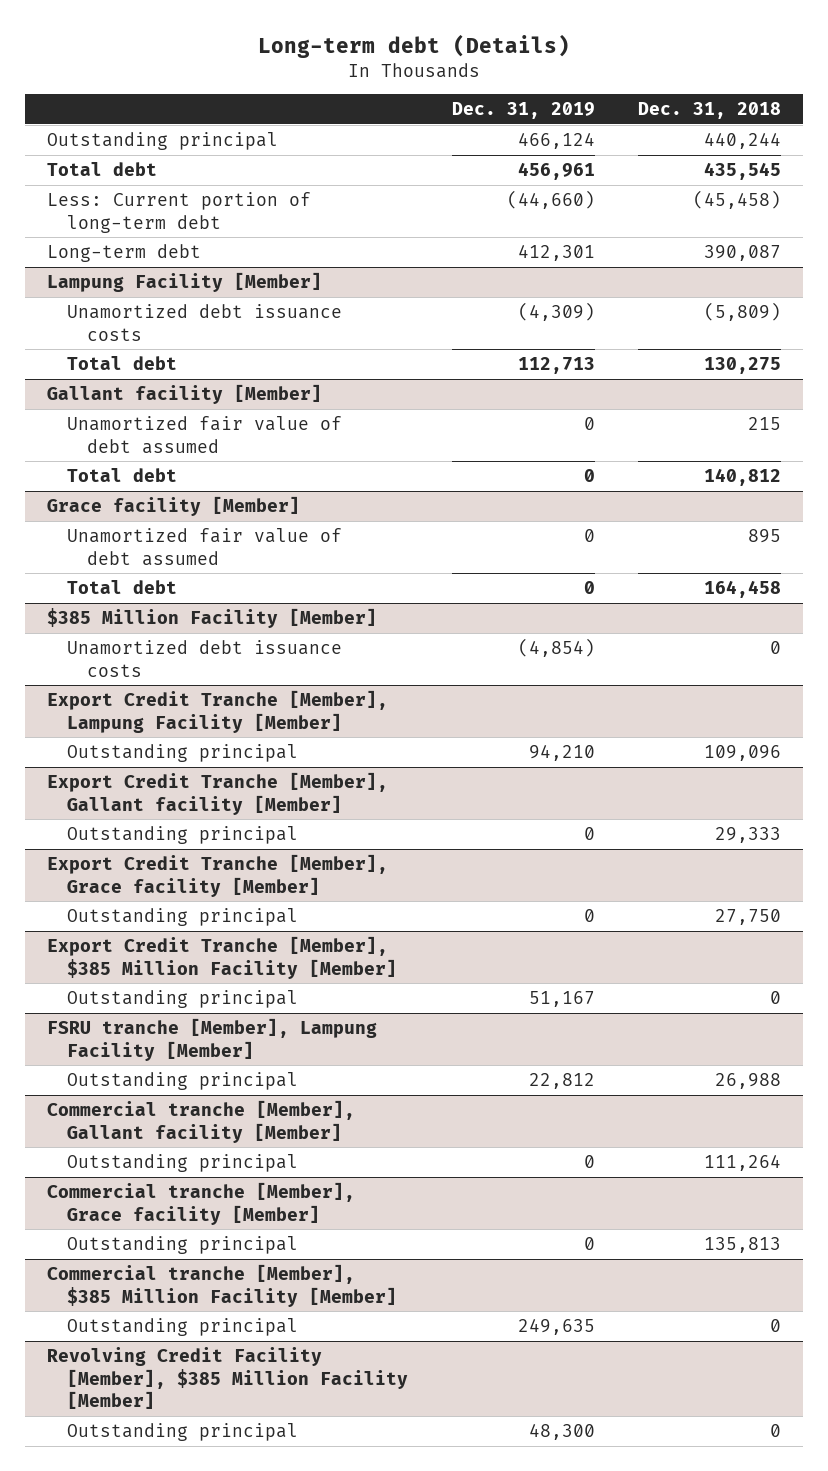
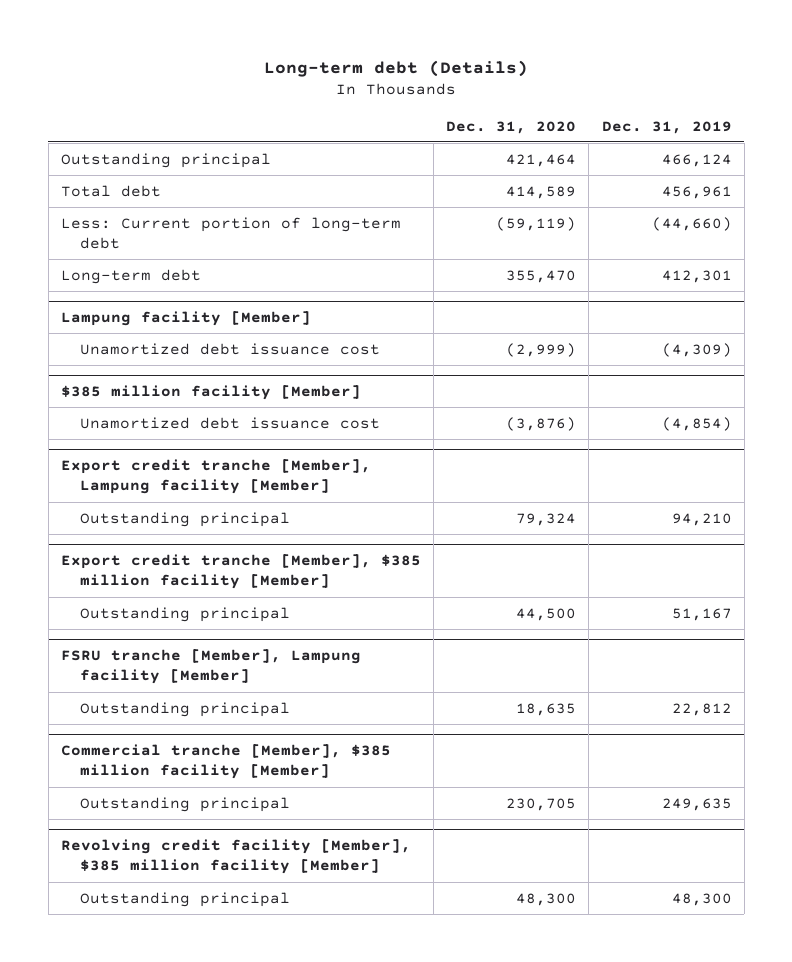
[638,102,782,120] Dec. 31, 2018 -> none
none -> [446,120,577,134] Dec. 31, 2020
[66,356,177,371] Total debt -> none
[47,384,323,405] Gallant facility [Member] -> none
[66,416,342,454] Unamortized fair value of debt assumed -> none
[66,468,177,483] Total debt -> none
[47,496,301,517] Grace facility [Member] -> none
[66,528,342,566] Unamortized fair value of debt assumed -> none
[66,580,177,595] Total debt -> none
[47,272,323,293] Lampung Facility [Member] -> [60,310,311,326] Lampung facility [Member]
[66,304,342,341] Unamortized debt issuance costs -> [79,342,380,355] Unamortized debt issuance cost
[47,608,378,629] $385 Million Facility [Member] -> [60,384,361,400] $385 million facility [Member]
[66,640,342,677] Unamortized debt issuance costs -> [79,416,380,429] Unamortized debt issuance cost
[47,690,389,733] Export Credit Tranche [Member], Lampung Facility [Member] -> [60,458,371,495] Export credit tranche [Member], Lampung facility [Member]
[47,772,389,815] Export Credit Tranche [Member], Gallant facility [Member] -> none
[66,826,298,845] Outstanding principal -> none
[47,854,389,897] Export Credit Tranche [Member], Grace facility [Member] -> none
[66,908,298,927] Outstanding principal -> none
[47,936,397,979] Export Credit Tranche [Member], $385 Million Facility [Member] -> [60,553,421,590] Export credit tranche [Member], $385 million facility [Member]
[47,1018,378,1061] FSRU tranche [Member], Lampung Facility [Member] -> [60,648,361,685] FSRU tranche [Member], Lampung facility [Member]
[47,1100,356,1143] Commercial tranche [Member], Gallant facility [Member] -> none
[66,1154,298,1173] Outstanding principal -> none
[47,1182,356,1225] Commercial tranche [Member], Grace facility [Member] -> none
[66,1236,298,1255] Outstanding principal -> none
[47,1264,397,1307] Commercial tranche [Member], $385 Million Facility [Member] -> [60,743,391,780] Commercial tranche [Member], $385 million facility [Member]
[47,1347,408,1410] Revolving Credit Facility [Member], $385 Million Facility [Member] -> [60,838,411,875] Revolving credit facility [Member], $385 million facility [Member]

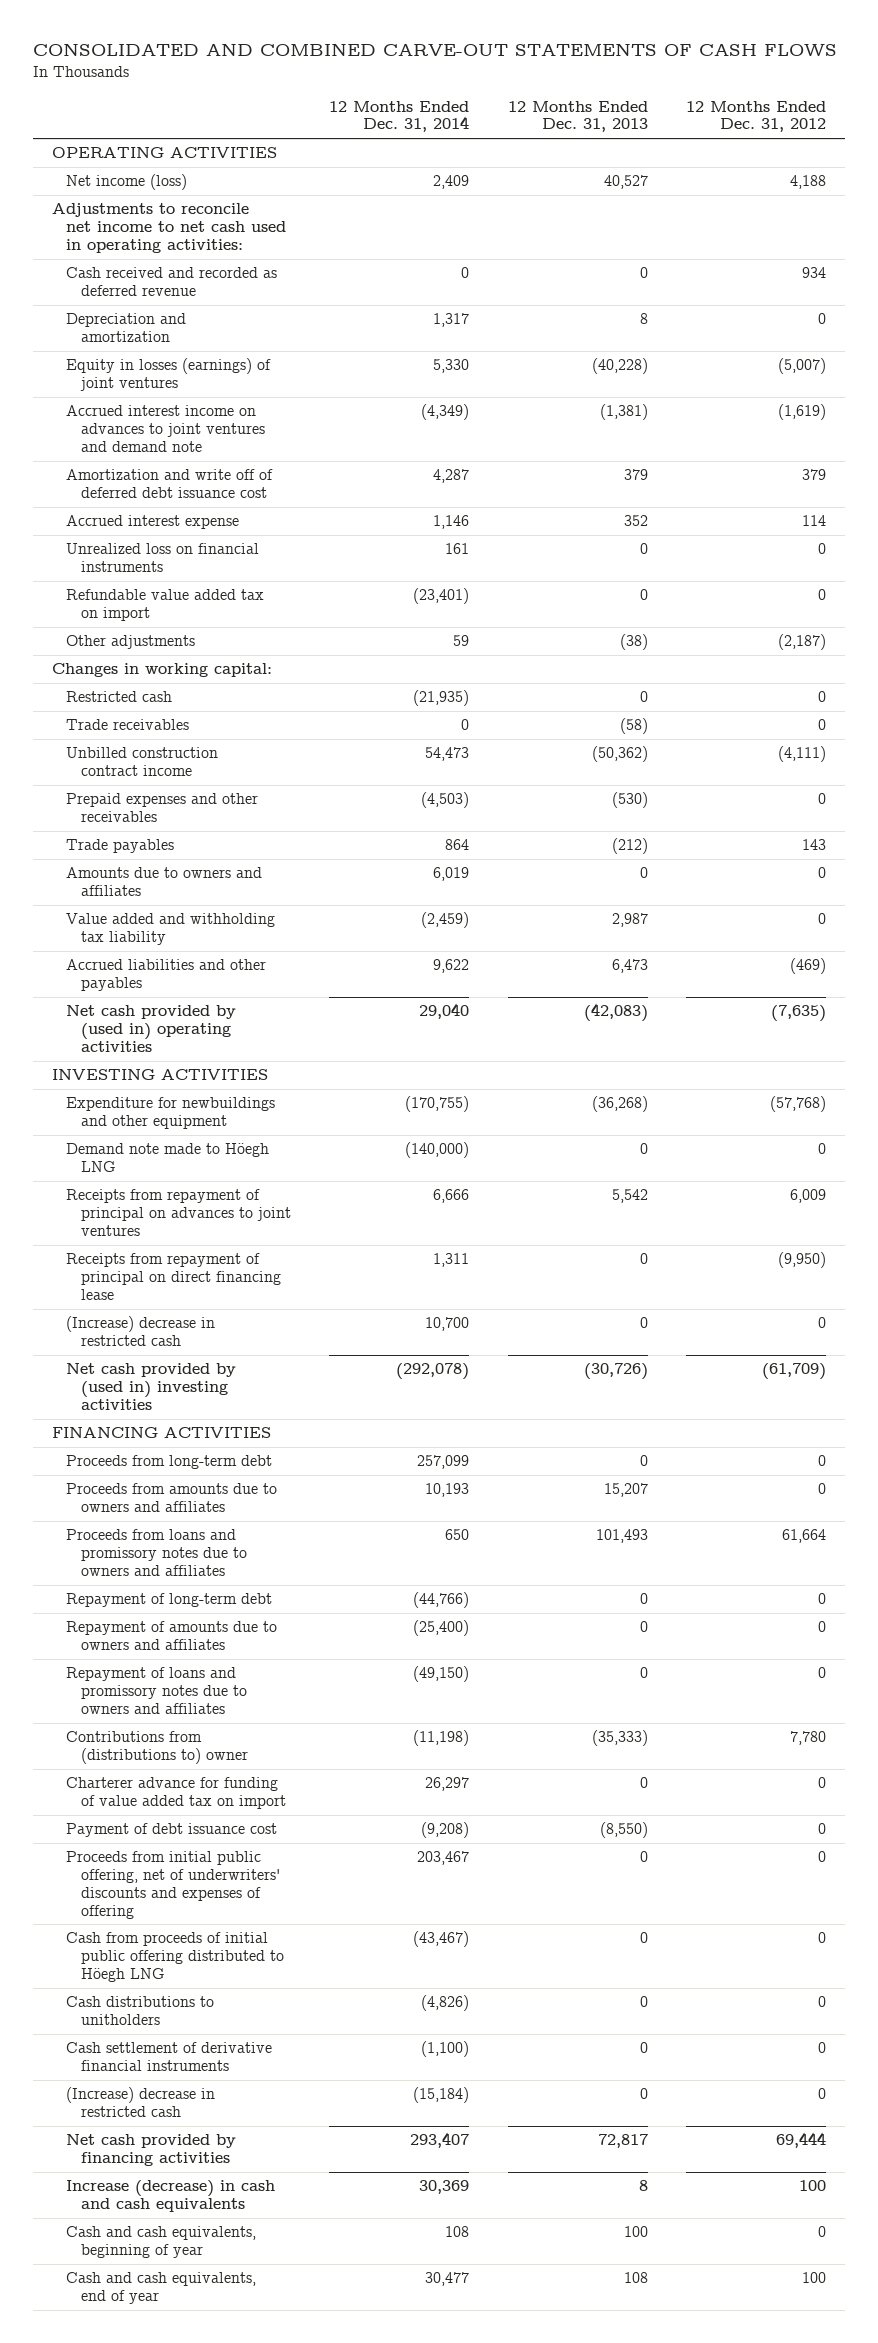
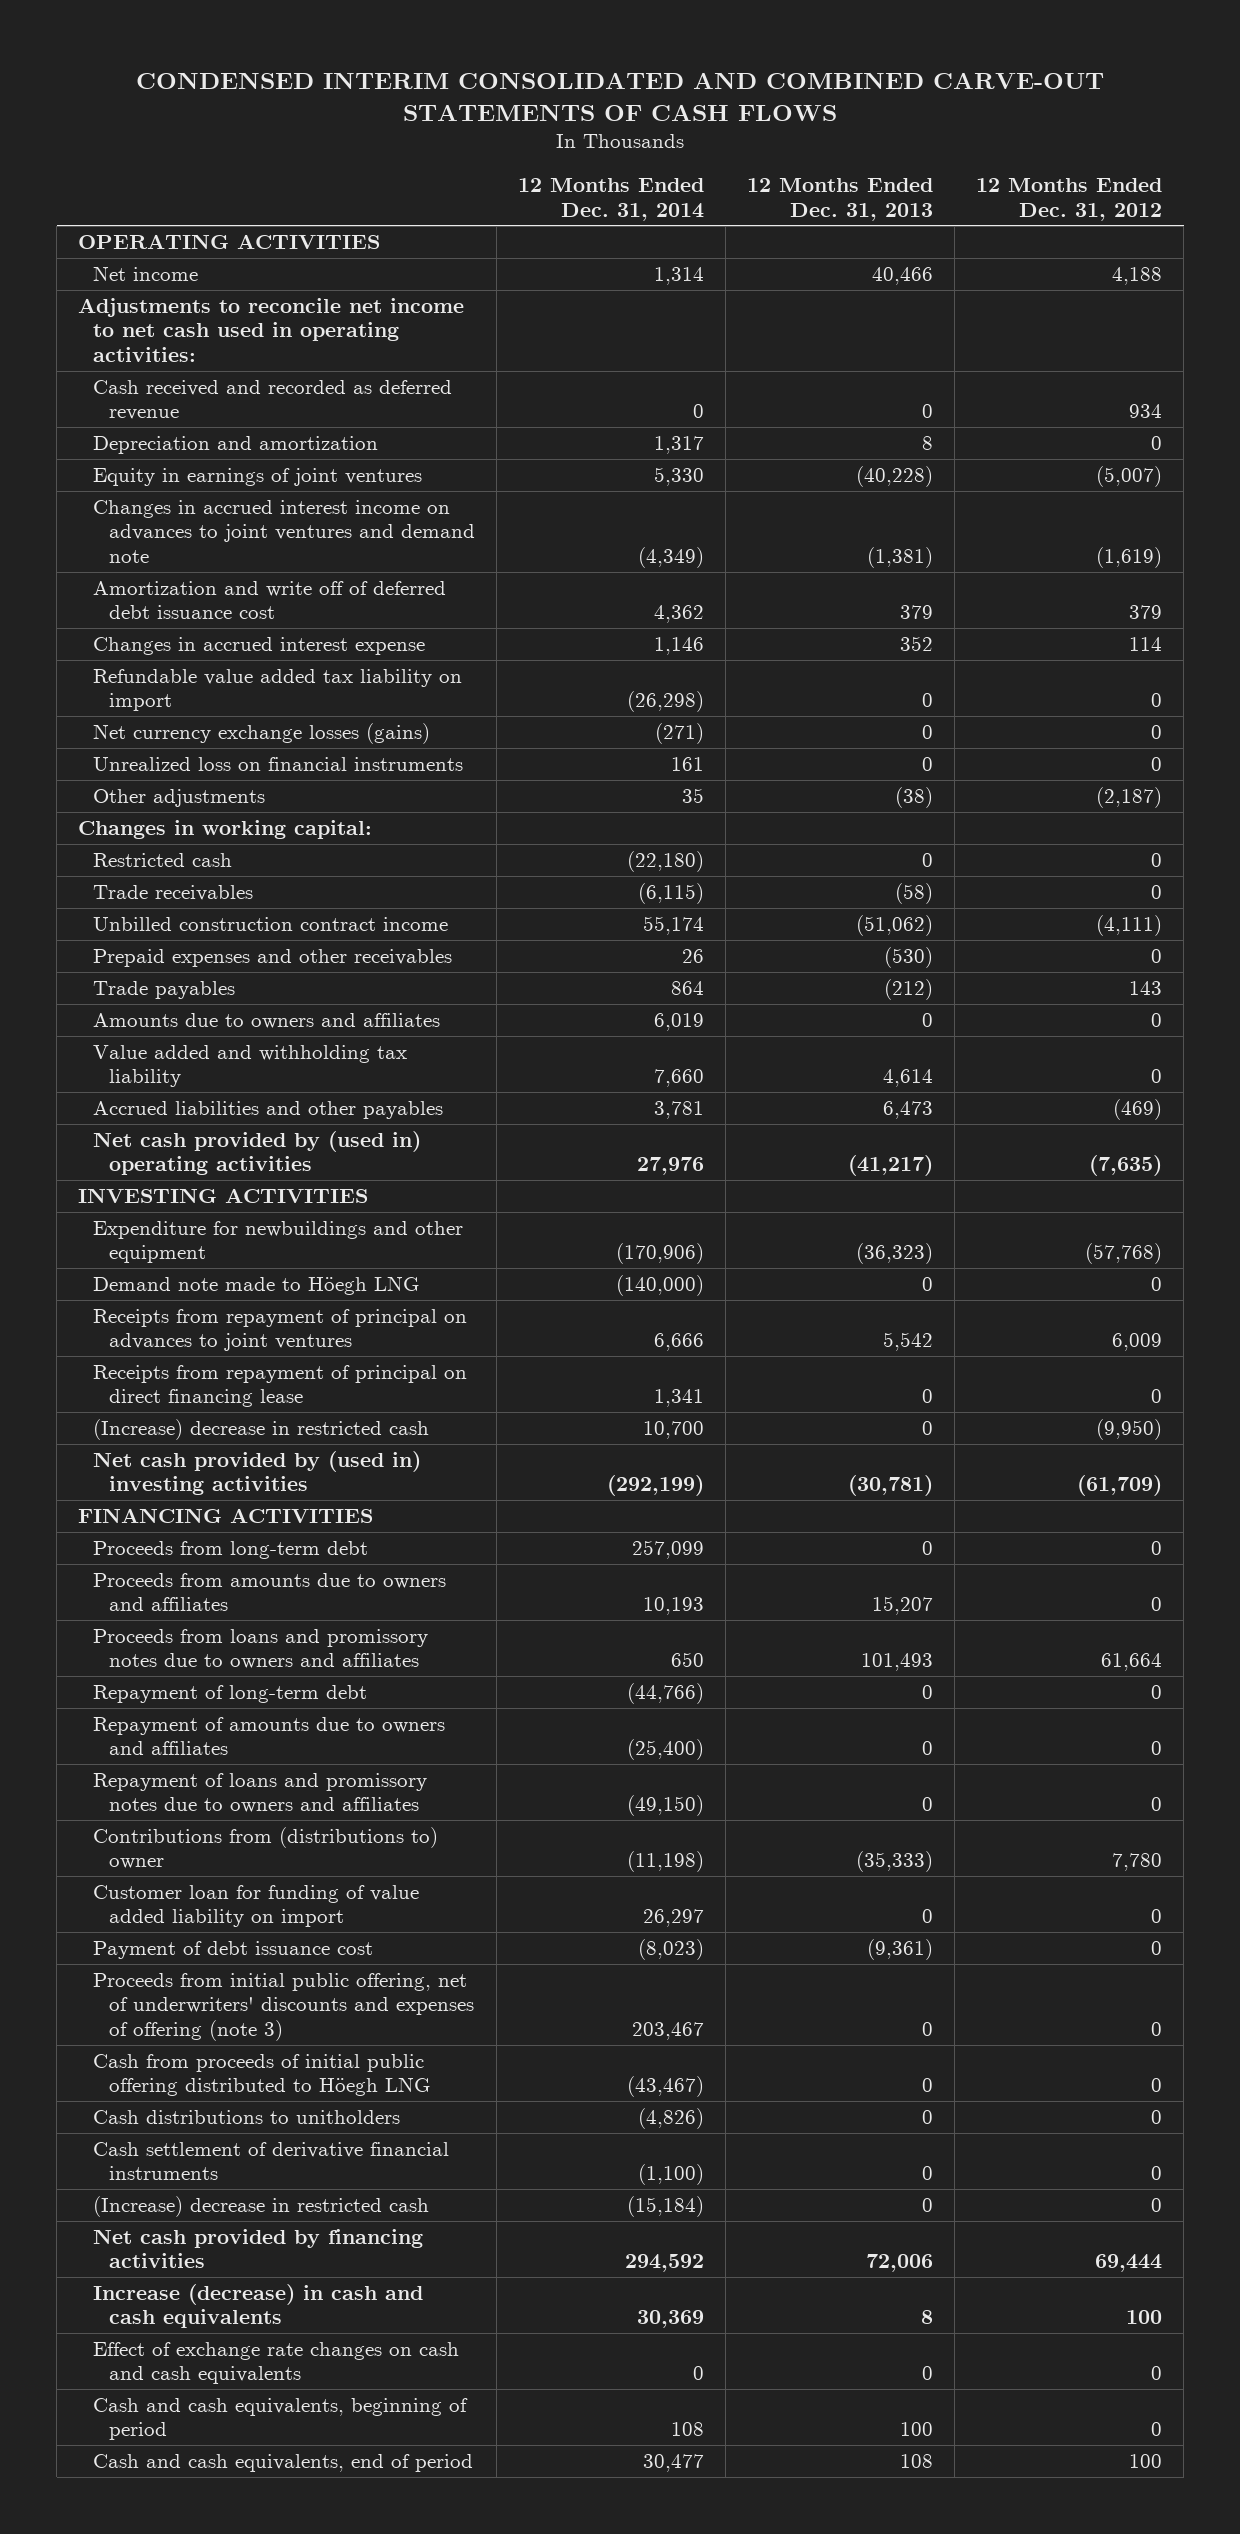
[32,43,837,57] CONSOLIDATED AND COMBINED CARVE-OUT STATEMENTS OF CASH FLOWS -> [136,71,1105,121] CONDENSED INTERIM CONSOLIDATED AND COMBINED CARVE-OUT STATEMENTS OF CASH FLOWS
[66,174,188,191] Net income (loss) -> [93,265,199,281] Net income
[433,175,470,190] 2,409 -> [653,266,704,285] 1,314
[603,175,648,190] 40,527 -> [872,266,934,285] 40,466
[66,358,272,392] Equity in losses (earnings) of joint ventures -> [93,467,423,486] Equity in earnings of joint ventures
[66,405,265,452] Accrued interest income on advances to joint ventures and demand note -> [93,499,475,564] Changes in accrued interest income on advances to joint ventures and demand note
[433,469,470,484] 4,287 -> [653,605,704,624] 4,362
[66,515,240,530] Accrued interest expense -> [93,636,426,655] Changes in accrued interest expense
none -> [93,668,463,712] Refundable value added tax liability on import
none -> [93,722,431,744] Net currency exchange losses (gains)
[66,589,265,622] Refundable value added tax on import -> none
[453,635,470,647] 59 -> [681,787,704,803] 35
[413,690,470,707] (21,935) -> [626,850,704,872] (22,180)
[461,719,470,731] 0 -> [637,882,704,904] (6,115)
[425,747,470,762] 54,473 -> [642,915,704,935] 55,174
[591,746,648,763] (50,362) -> [856,914,934,936] (51,062)
[421,792,470,809] (4,503) -> [681,948,704,963] 26
[421,912,470,929] (2,459) -> [653,1069,704,1088] 7,660
[611,913,648,928] 2,987 -> [883,1069,934,1088] 4,614
[433,959,470,974] 9,622 -> [653,1100,704,1119] 3,781
[419,1003,470,1020] 29,040 -> [636,1157,704,1176] 27,976
[583,1003,648,1023] (42,083) -> [848,1155,934,1177] (41,217)
[405,1096,470,1113] (170,755) -> [615,1243,704,1265] (170,906)
[591,1096,648,1113] (36,268) -> [856,1243,934,1265] (36,323)
[433,1253,470,1268] 1,311 -> [653,1389,704,1408] 1,341
[777,1252,826,1269] (9,950) -> [1151,1389,1163,1404] 0
[817,1317,826,1329] 0 -> [1096,1418,1163,1440] (9,950)
[396,1363,470,1381] (292,078) -> [606,1475,704,1497] (292,199)
[583,1363,648,1381] (30,726) -> [848,1475,934,1497] (30,781)
[66,1777,286,1810] Charterer advance for funding of value added tax on import -> [93,1884,420,1928] Customer loan for funding of value added liability on import
[421,1822,470,1839] (9,208) -> [637,1938,704,1960] (8,023)
[599,1822,648,1839] (8,550) -> [867,1938,934,1960] (9,361)
[66,1851,280,1919] Proceeds from initial public offering, net of underwriters' discounts and expenses of offering -> [93,1972,474,2042] Proceeds from initial public offering, net of underwriters' discounts and expenses of offering (note 3)
[410,2132,470,2149] 293,407 -> [624,2254,704,2273] 294,592
[597,2134,648,2149] 72,817 -> [866,2254,934,2273] 72,006
none -> [93,2341,460,2385] Effect of exchange rate changes on cash and cash equivalents
[66,2226,257,2259] Cash and cash equivalents, beginning of year -> [93,2397,469,2441] Cash and cash equivalents, beginning of period
[66,2272,257,2305] Cash and cash equivalents, end of year -> [93,2453,474,2472] Cash and cash equivalents, end of period

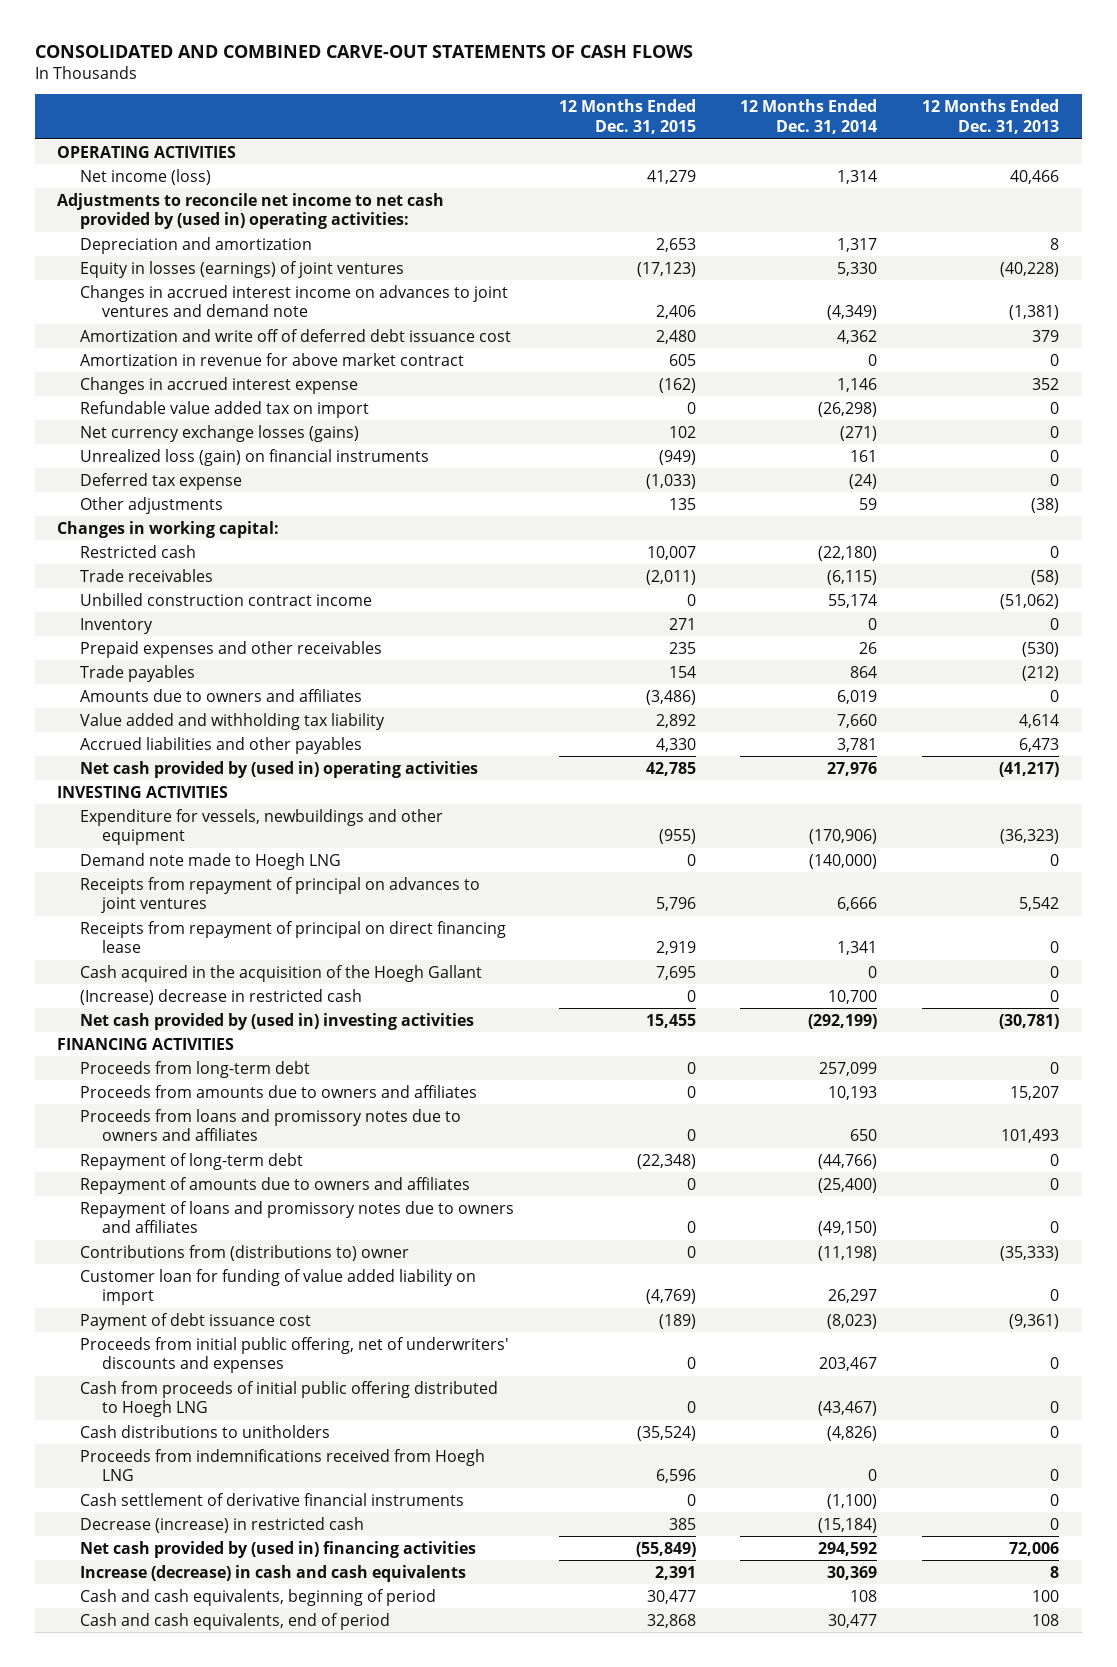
[136,71,1105,121] CONDENSED INTERIM CONSOLIDATED AND COMBINED CARVE-OUT STATEMENTS OF CASH FLOWS -> [34,45,693,59] CONSOLIDATED AND COMBINED CARVE-OUT STATEMENTS OF CASH FLOWS
[976,177,1163,221] 12 Months Ended Dec. 31, 2012 -> none
none -> [558,99,696,134] 12 Months Ended Dec. 31, 2015
[93,379,453,421] Cash received and recorded as deferred revenue -> none
[93,265,199,281] Net income -> [79,168,211,185] Net income (loss)
[78,297,465,363] Adjustments to reconcile net income to net cash used in operating activities: -> [57,192,445,230] Adjustments to reconcile net income to net cash provided by (used in) operating activities:
[93,467,423,486] Equity in earnings of joint ventures -> [79,260,404,278] Equity in losses (earnings) of joint ventures
none -> [79,352,464,366] Amortization in revenue for above market contract
[93,668,463,712] Refundable value added tax liability on import -> [79,400,369,418] Refundable value added tax on import
[93,756,464,771] Unrealized loss on financial instruments -> [79,448,429,466] Unrealized loss (gain) on financial instruments
none -> [79,472,242,490] Deferred tax expense
[681,787,704,803] 35 -> [859,497,878,510] 59
none -> [79,617,153,634] Inventory
[93,1220,464,1264] Expenditure for newbuildings and other equipment -> [79,808,443,846] Expenditure for vessels, newbuildings and other equipment
[93,1275,420,1295] Demand note made to Höegh LNG -> [79,852,341,870] Demand note made to Hoegh LNG
none -> [79,964,482,982] Cash acquired in the acquisition of the Hoegh Gallant
[93,1972,474,2042] Proceeds from initial public offering, net of underwriters' discounts and expenses of offering (note 3) -> [79,1336,509,1374] Proceeds from initial public offering, net of underwriters' discounts and expenses
[93,2053,430,2097] Cash from proceeds of initial public offering distributed to Höegh LNG -> [79,1380,498,1418] Cash from proceeds of initial public offering distributed to Hoegh LNG
none -> [79,1448,485,1482] Proceeds from indemnifications received from Hoegh LNG
[93,2195,430,2217] (Increase) decrease in restricted cash -> [79,1516,364,1533] Decrease (increase) in restricted cash
[93,2228,424,2269] Net cash provided by financing activities -> [79,1540,476,1558] Net cash provided by (used in) financing activities
[93,2341,460,2385] Effect of exchange rate changes on cash and cash equivalents -> none

